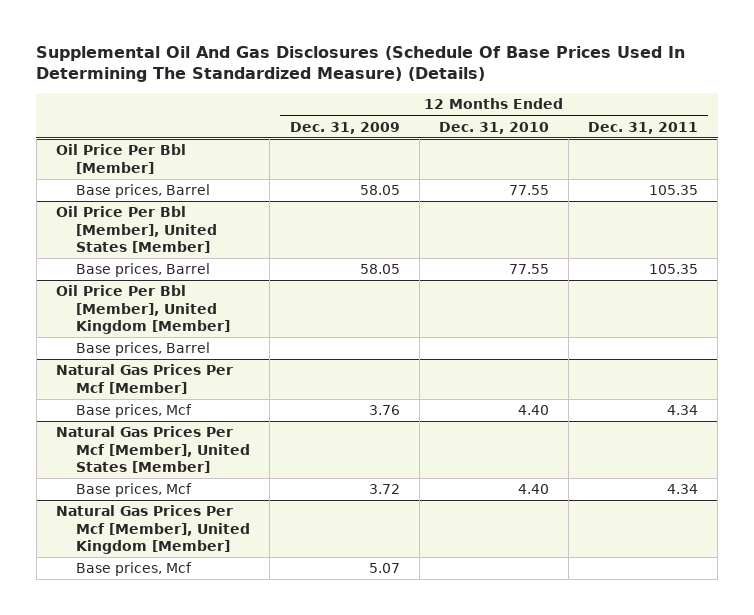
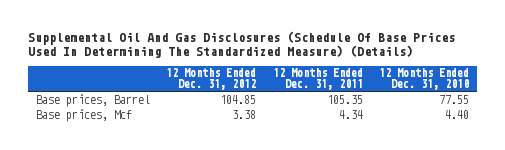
[289,121,400,134] Dec. 31, 2009 -> none
none -> [166,68,257,91] 12 Months Ended Dec. 31, 2012
[55,144,186,174] Oil Price Per Bbl [Member] -> none
[55,206,218,254] Oil Price Per Bbl [Member], United States [Member] -> none
[76,263,211,278] Base prices, Barrel -> none
[55,285,231,335] Oil Price Per Bbl [Member], United Kingdom [Member] -> none
[76,342,211,357] Base prices, Barrel -> none
[55,364,233,394] Natural Gas Prices Per Mcf [Member] -> none
[55,426,251,474] Natural Gas Prices Per Mcf [Member], United States [Member] -> none
[76,483,193,498] Base prices, Mcf -> none
[55,505,251,555] Natural Gas Prices Per Mcf [Member], United Kingdom [Member] -> none
[76,562,193,577] Base prices, Mcf -> none

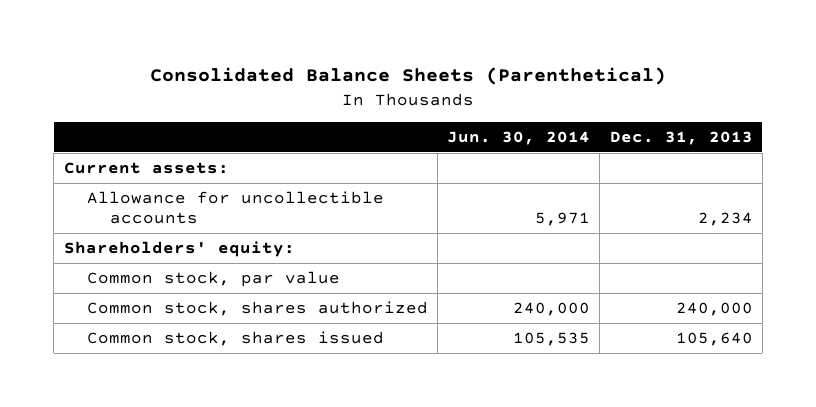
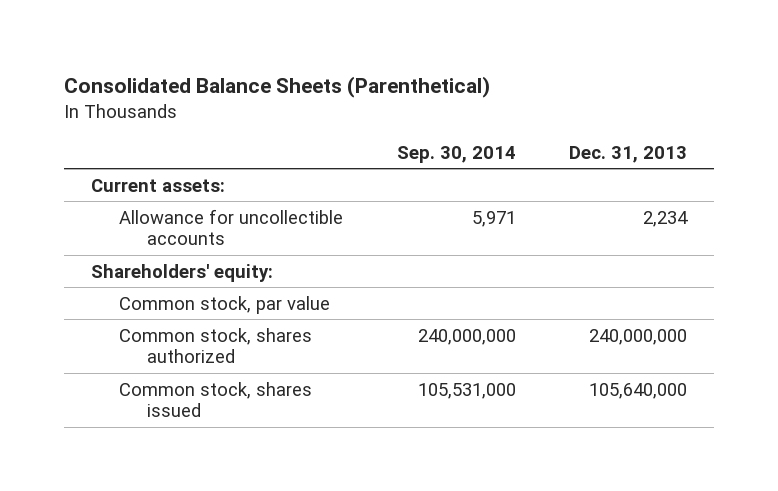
[447,131,591,146] Jun. 30, 2014 -> none
none -> [396,145,516,163] Sep. 30, 2014
[675,301,753,316] 240,000 -> [589,328,688,345] 240,000,000
[675,331,753,346] 105,640 -> [589,382,688,399] 105,640,000

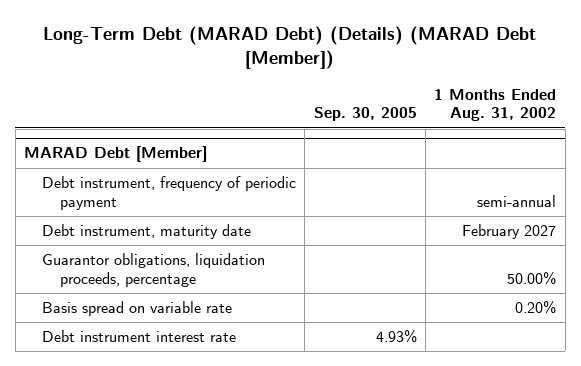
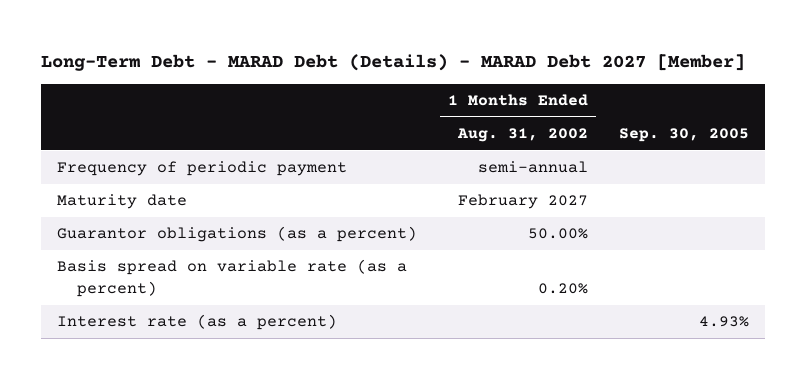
[43,25,537,70] Long-Term Debt (MARAD Debt) (Details) (MARAD Debt [Member]) -> [40,53,745,71] Long-Term Debt - MARAD Debt (Details) - MARAD Debt 2027 [Member]
[24,146,208,163] MARAD Debt [Member] -> none
[42,176,297,210] Debt instrument, frequency of periodic payment -> [56,161,347,177] Frequency of periodic payment
[42,224,252,240] Debt instrument, maturity date -> [56,194,187,210] Maturity date
[42,253,266,287] Guarantor obligations, liquidation proceeds, percentage -> [56,226,417,243] Guarantor obligations (as a percent)
[42,301,233,317] Basis spread on variable rate -> [56,259,407,298] Basis spread on variable rate (as a percent)
[42,330,237,343] Debt instrument interest rate -> [56,314,337,331] Interest rate (as a percent)

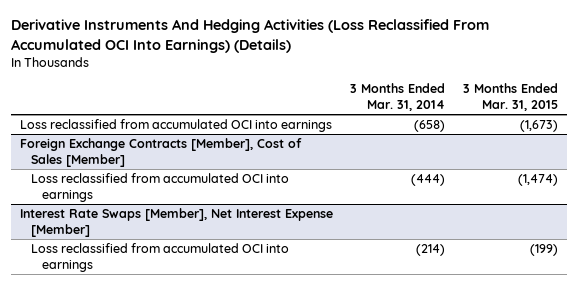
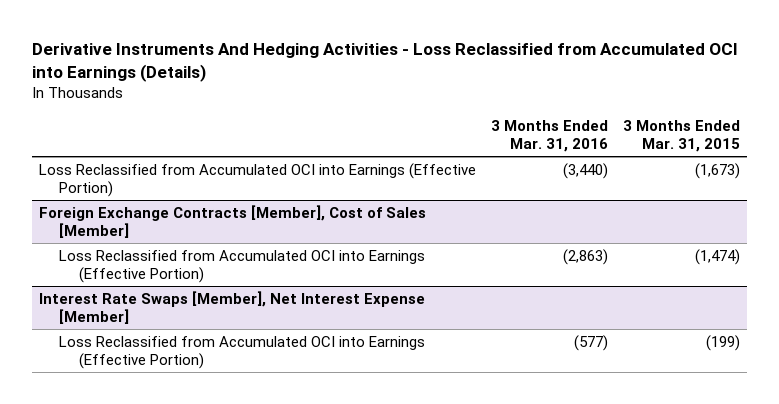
[10,19,489,53] Derivative Instruments And Hedging Activities (Loss Reclassified From Accumulated OCI Into Earnings) (Details) -> [31,42,738,82] Derivative Instruments And Hedging Activities - Loss Reclassified from Accumulated OCI into Earnings (Details)
[350,83,446,112] 3 Months Ended Mar. 31, 2014 -> none
none -> [490,119,608,152] 3 Months Ended Mar. 31, 2016
[19,119,332,133] Loss reclassified from accumulated OCI into earnings -> [39,163,477,197] Loss Reclassified from Accumulated OCI into Earnings (Effective Portion)
[30,173,289,202] Loss reclassified from accumulated OCI into earnings -> [58,250,425,283] Loss Reclassified from Accumulated OCI into Earnings (Effective Portion)
[30,243,289,272] Loss reclassified from accumulated OCI into earnings -> [58,336,425,369] Loss Reclassified from Accumulated OCI into Earnings (Effective Portion)

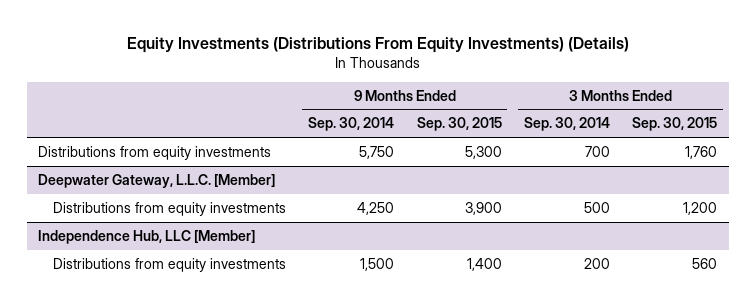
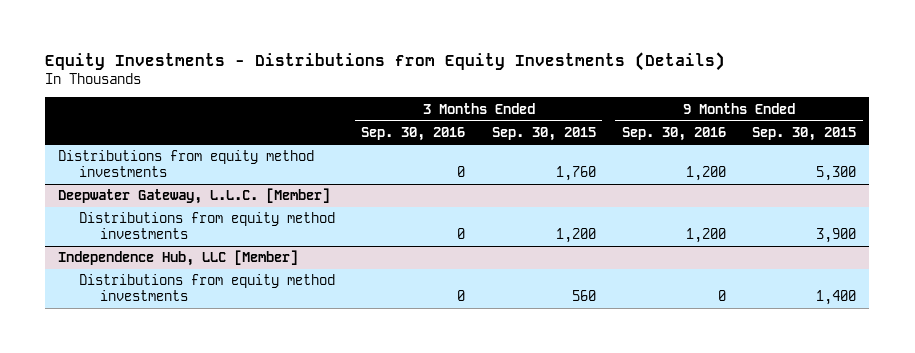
[126,36,629,53] Equity Investments (Distributions From Equity Investments) (Details) -> [45,52,726,72] Equity Investments - Distributions from Equity Investments (Details)
[308,117,395,132] Sep. 30, 2014 -> none
[524,117,611,132] Sep. 30, 2014 -> none
none -> [361,127,466,142] Sep. 30, 2016
none -> [621,127,726,142] Sep. 30, 2016
[38,145,272,160] Distributions from equity investments -> [58,150,315,178] Distributions from equity method investments
[52,201,286,216] Distributions from equity investments -> [79,212,336,240] Distributions from equity method investments
[52,257,286,272] Distributions from equity investments -> [79,274,336,302] Distributions from equity method investments

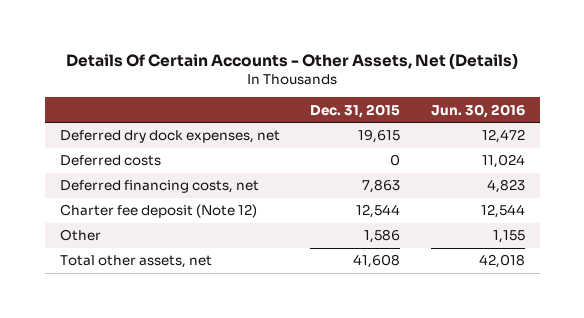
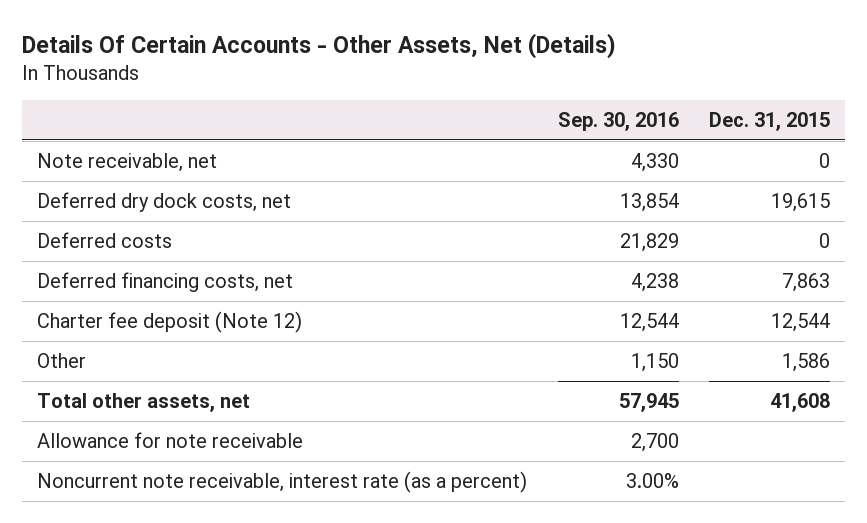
[430,103,525,118] Jun. 30, 2016 -> none
none -> [557,112,679,132] Sep. 30, 2016
none -> [36,152,217,172] Note receivable, net
[59,130,280,144] Deferred dry dock expenses, net -> [36,191,291,212] Deferred dry dock costs, net
none -> [36,431,303,448] Allowance for note receivable
none -> [36,470,527,493] Noncurrent note receivable, interest rate (as a percent)

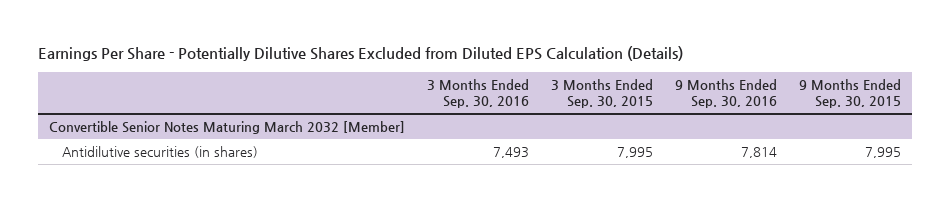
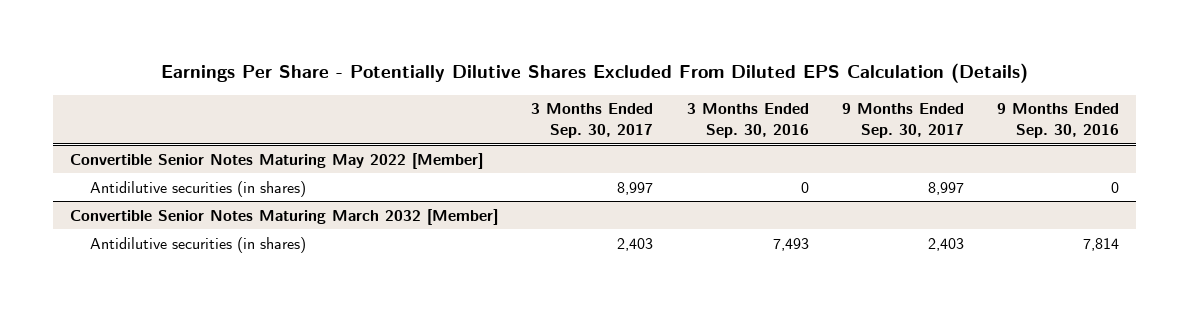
[38,46,684,62] Earnings Per Share - Potentially Dilutive Shares Excluded from Diluted EPS Calculation (Details) -> [160,63,1028,84] Earnings Per Share - Potentially Dilutive Shares Excluded From Diluted EPS Calculation (Details)
[550,78,653,109] 3 Months Ended Sep. 30, 2015 -> none
[798,78,901,109] 9 Months Ended Sep. 30, 2015 -> none
none -> [531,103,654,139] 3 Months Ended Sep. 30, 2017
none -> [842,103,965,139] 9 Months Ended Sep. 30, 2017
none -> [70,152,484,169] Convertible Senior Notes Maturing May 2022 [Member]
none -> [89,180,306,197] Antidilutive securities (in shares)

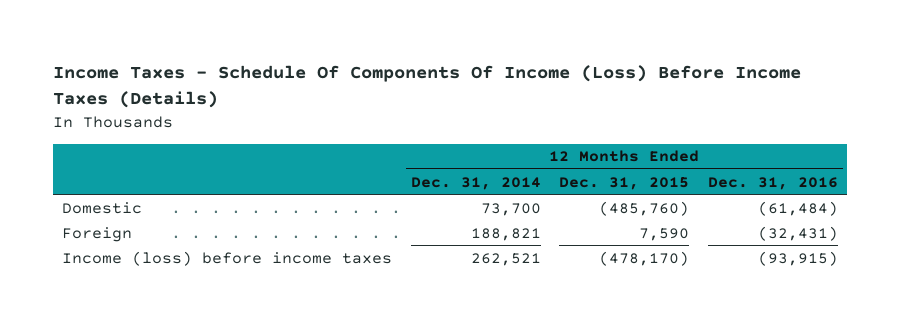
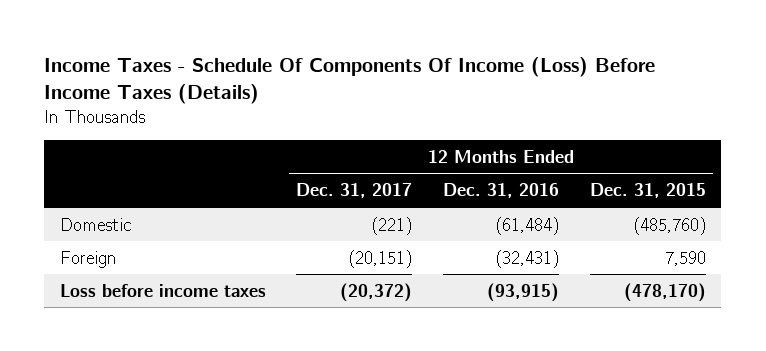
[410,176,541,190] Dec. 31, 2014 -> none
none -> [296,183,413,199] Dec. 31, 2017
[61,250,392,266] Income (loss) before income taxes -> [59,283,266,297] Loss before income taxes

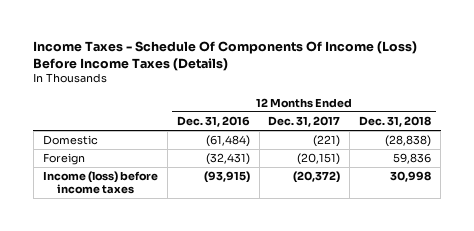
[589,183,706,199] Dec. 31, 2015 -> none
none -> [359,116,432,128] Dec. 31, 2018
[59,283,266,297] Loss before income taxes -> [42,171,158,195] Income (loss) before income taxes

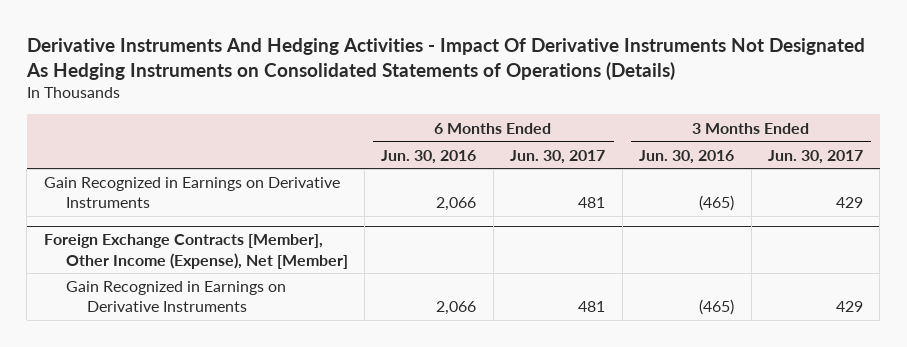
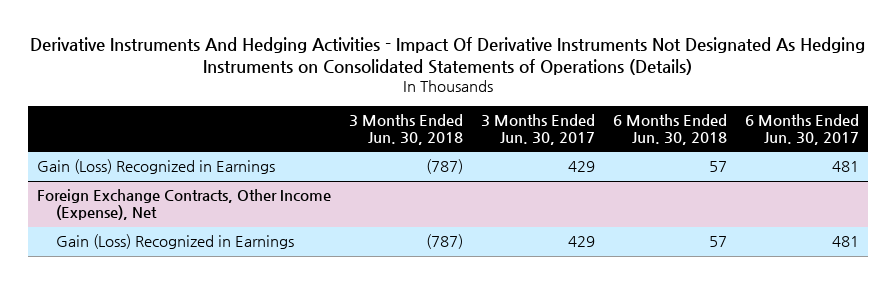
[381,149,477,164] Jun. 30, 2016 -> none
[639,149,735,164] Jun. 30, 2016 -> none
none -> [348,113,463,146] 3 Months Ended Jun. 30, 2018
none -> [613,113,728,146] 6 Months Ended Jun. 30, 2018
[43,177,340,209] Gain Recognized in Earnings on Derivative Instruments -> [36,159,275,175] Gain (Loss) Recognized in Earnings
[43,234,348,269] Foreign Exchange Contracts [Member], Other Income (Expense), Net [Member] -> [36,189,331,221] Foreign Exchange Contracts, Other Income (Expense), Net
[65,281,286,313] Gain Recognized in Earnings on Derivative Instruments -> [56,234,295,250] Gain (Loss) Recognized in Earnings

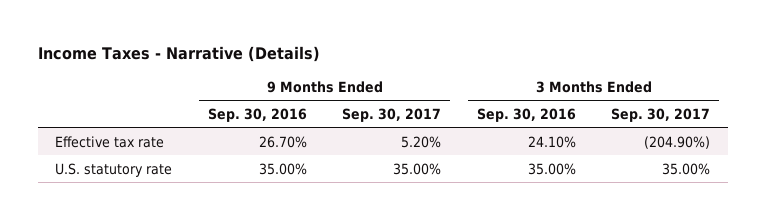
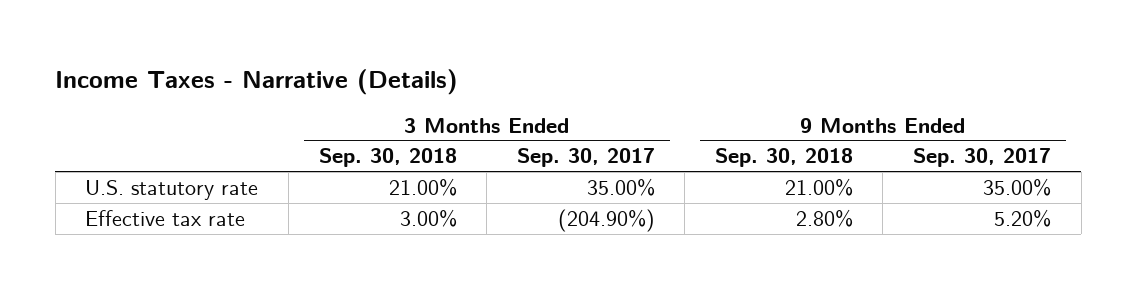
[207,107,307,122] Sep. 30, 2016 -> none
[476,107,576,122] Sep. 30, 2016 -> none
none -> [318,148,457,168] Sep. 30, 2018
none -> [714,148,853,168] Sep. 30, 2018
[55,135,165,148] Effective tax rate -> [85,209,246,226] Effective tax rate

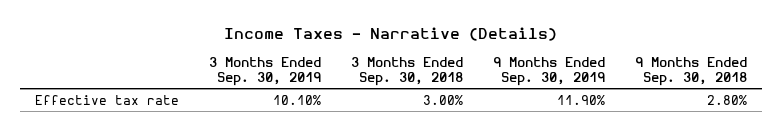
[516,148,655,168] Sep. 30, 2017 -> none
[913,148,1052,168] Sep. 30, 2017 -> none
none -> [208,57,321,87] 3 Months Ended Sep. 30, 2019
none -> [492,57,605,87] 9 Months Ended Sep. 30, 2019
[85,179,259,200] U.S. statutory rate -> none

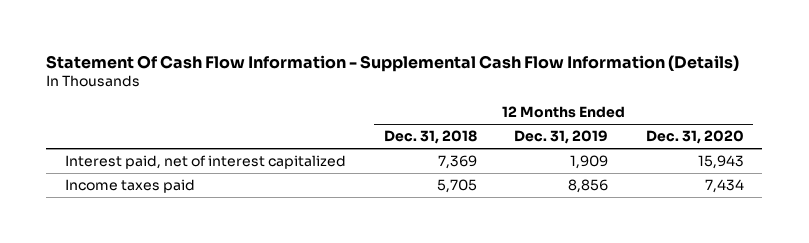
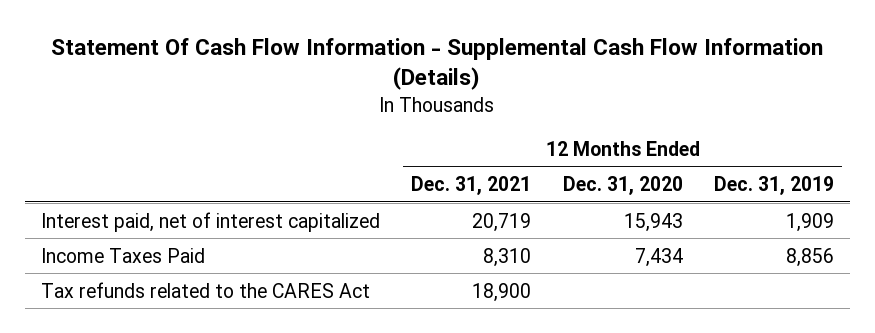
[383,130,477,145] Dec. 31, 2018 -> none
none -> [411,176,532,196] Dec. 31, 2021
[65,179,196,194] Income taxes paid -> [40,247,205,263] Income Taxes Paid
none -> [40,281,370,298] Tax refunds related to the CARES Act

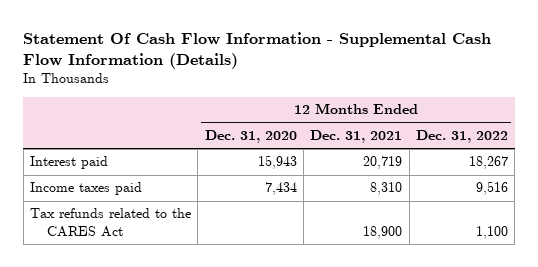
[714,176,835,196] Dec. 31, 2019 -> none
none -> [415,129,508,143] Dec. 31, 2022
[40,211,380,232] Interest paid, net of interest capitalized -> [30,156,109,170] Interest paid
[40,247,205,263] Income Taxes Paid -> [30,182,143,196] Income taxes paid

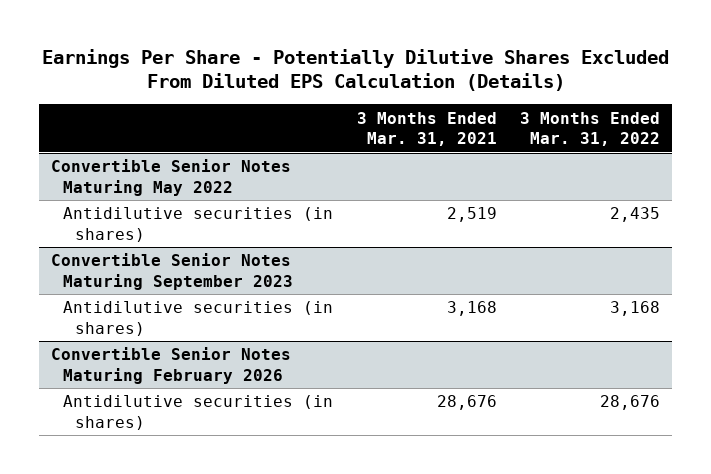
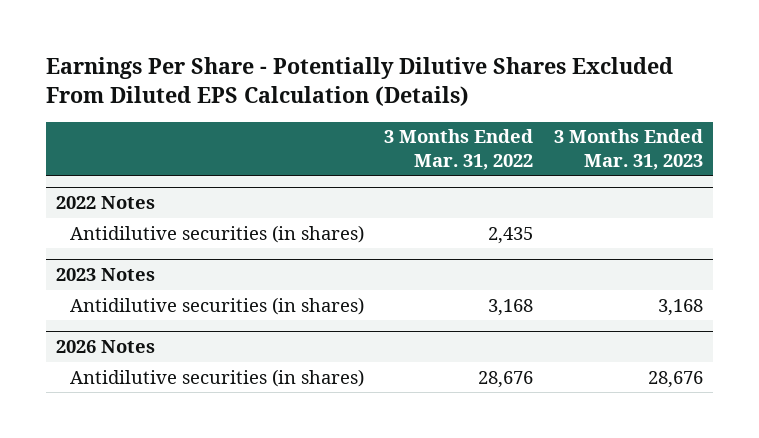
[356,111,497,146] 3 Months Ended Mar. 31, 2021 -> none
none -> [553,129,703,170] 3 Months Ended Mar. 31, 2023
[50,159,291,196] Convertible Senior Notes Maturing May 2022 -> [55,196,155,210] 2022 Notes
[50,253,293,290] Convertible Senior Notes Maturing September 2023 -> [55,268,155,282] 2023 Notes
[50,347,291,384] Convertible Senior Notes Maturing February 2026 -> [55,340,155,354] 2026 Notes

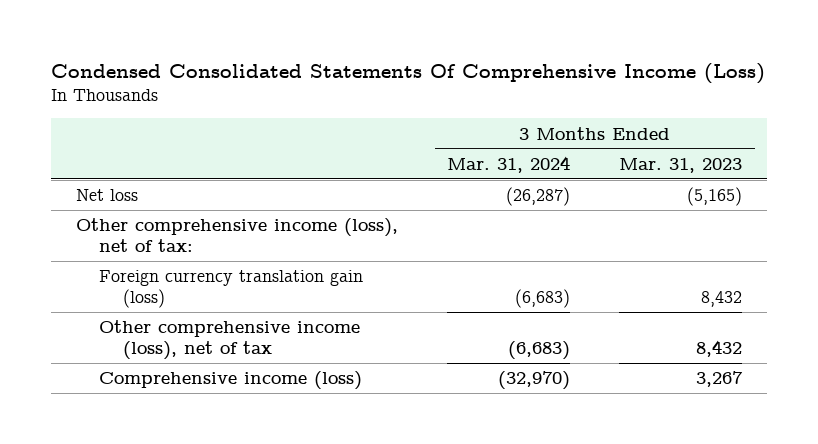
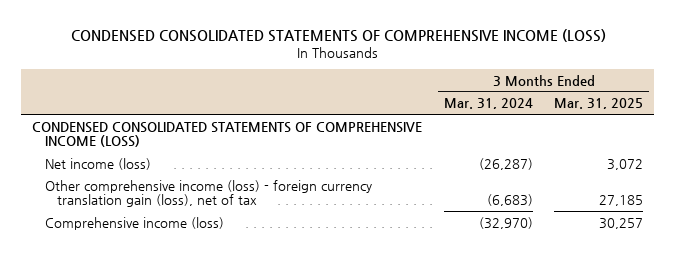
[50,62,765,84] Condensed Consolidated Statements Of Comprehensive Income (Loss) -> [70,29,606,43] CONDENSED CONSOLIDATED STATEMENTS OF COMPREHENSIVE INCOME (LOSS)
[619,157,743,173] Mar. 31, 2023 -> none
none -> [554,98,644,110] Mar. 31, 2025
[75,218,398,253] Other comprehensive income (loss), net of tax: -> none
[99,320,361,361] Other comprehensive income (loss), net of tax -> none
none -> [31,121,422,148] CONDENSED CONSOLIDATED STATEMENTS OF COMPREHENSIVE INCOME (LOSS)
[75,189,138,202] Net loss -> [44,157,151,170] Net income (loss)
[99,270,364,309] Foreign currency translation gain (loss) -> [44,179,372,208] Other comprehensive income (loss) - foreign currency translation gain (loss), net of tax

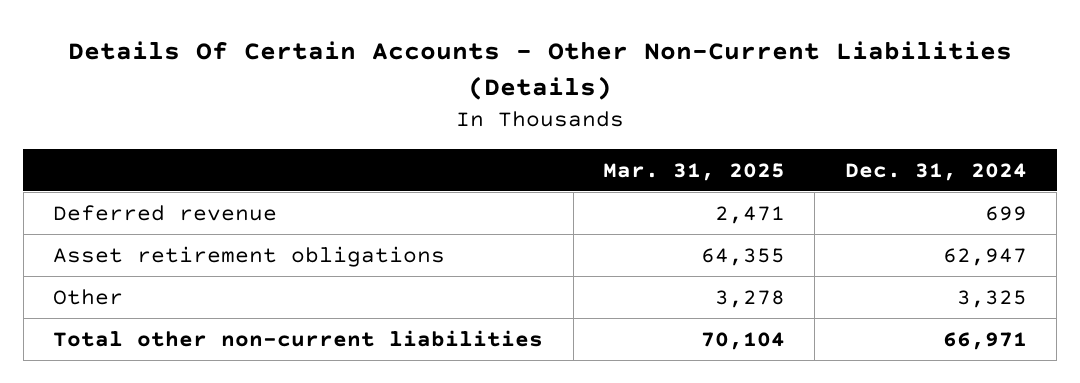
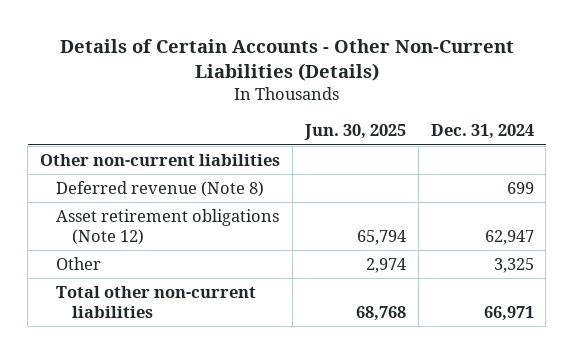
[68,41,1013,100] Details Of Certain Accounts - Other Non-Current Liabilities (Details) -> [59,38,514,82] Details of Certain Accounts - Other Non-Current Liabilities (Details)
[603,162,786,181] Mar. 31, 2025 -> none
none -> [303,124,406,141] Jun. 30, 2025
none -> [40,153,281,166] Other non-current liabilities
[53,204,278,221] Deferred revenue -> [56,180,265,197] Deferred revenue (Note 8)
[53,245,446,267] Asset retirement obligations -> [56,208,280,245] Asset retirement obligations (Note 12)

